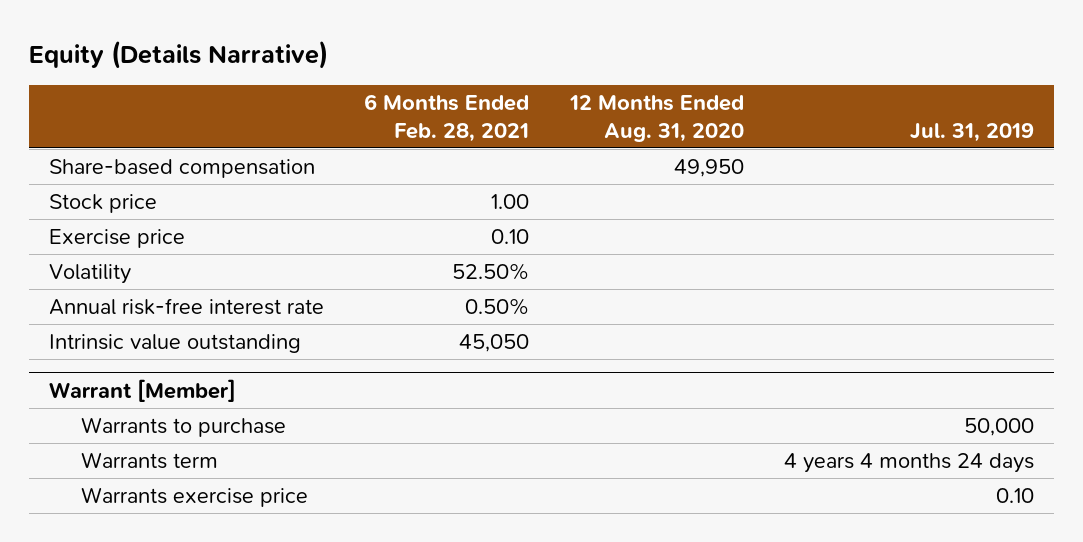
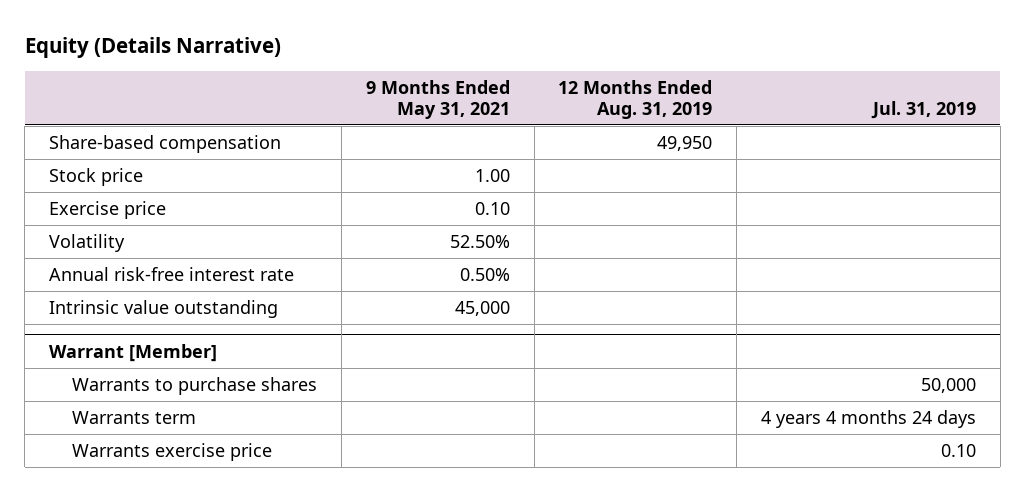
[364,94,530,142] 6 Months Ended Feb. 28, 2021 -> none
[568,95,744,142] 12 Months Ended Aug. 31, 2020 -> none
none -> [365,79,510,119] 9 Months Ended May 31, 2021
none -> [558,79,713,119] 12 Months Ended Aug. 31, 2019
[81,417,287,438] Warrants to purchase -> [72,376,318,395] Warrants to purchase shares

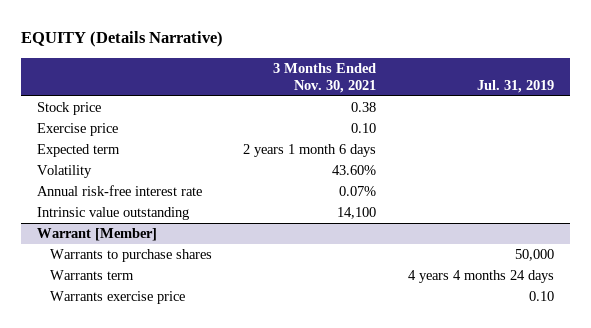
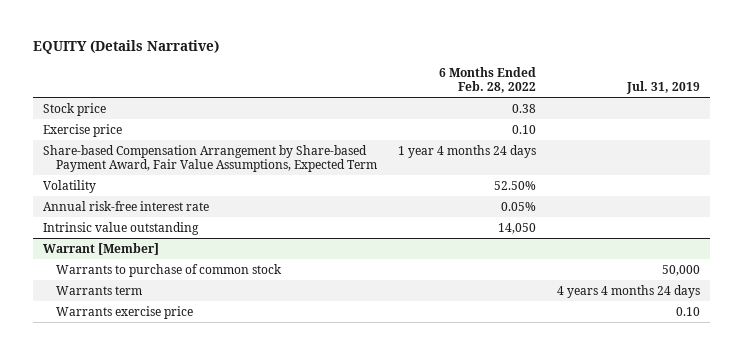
[273,63,377,94] 3 Months Ended Nov. 30, 2021 -> none
none -> [439,67,537,94] 6 Months Ended Feb. 28, 2022
[36,144,120,158] Expected term -> [42,144,378,172] Share-based Compensation Arrangement by Share-based Payment Award, Fair Value Assumptions, Expected Term
[49,249,212,263] Warrants to purchase shares -> [56,263,283,277] Warrants to purchase of common stock

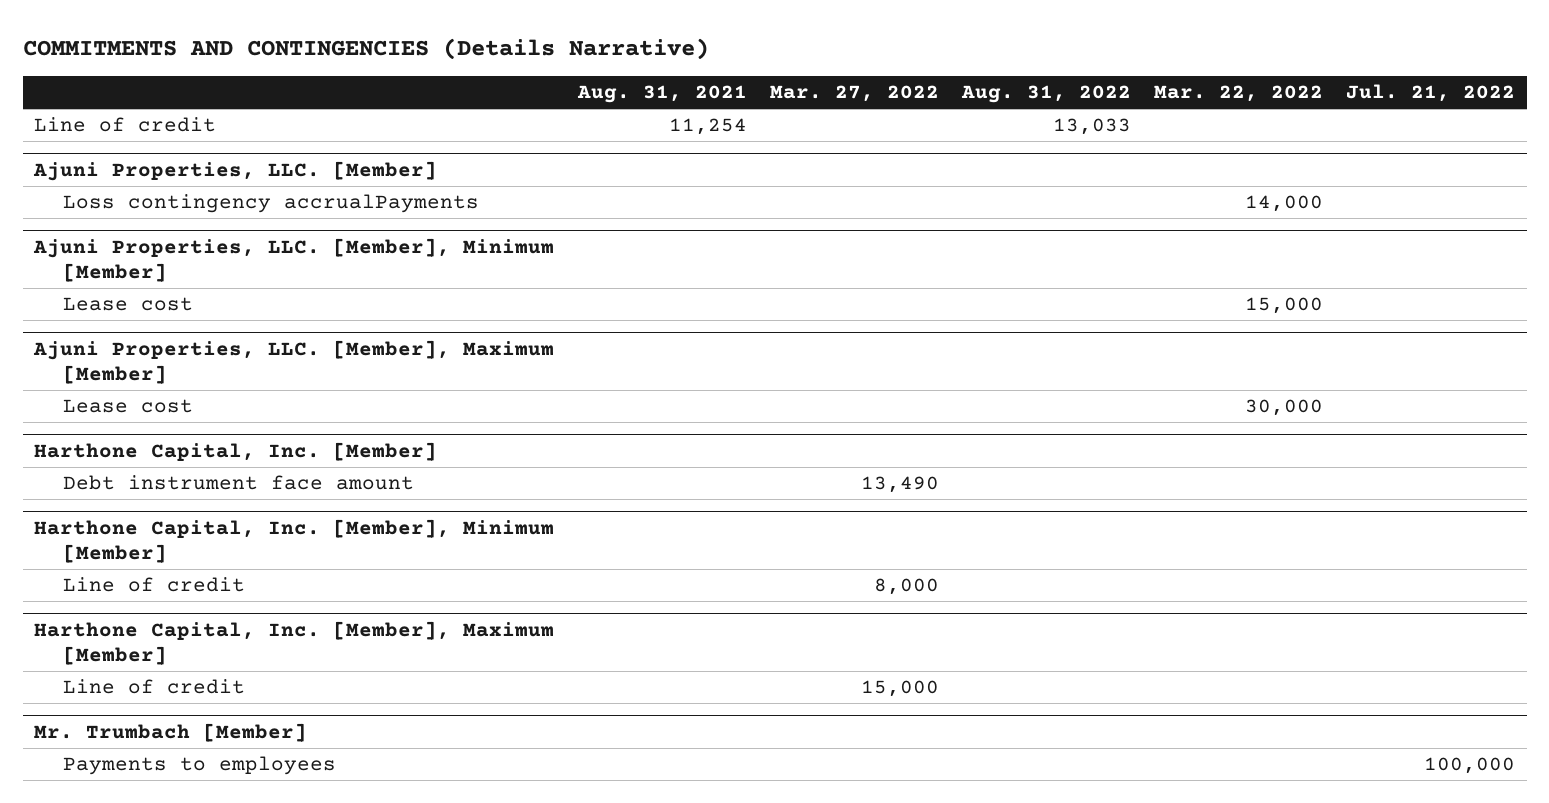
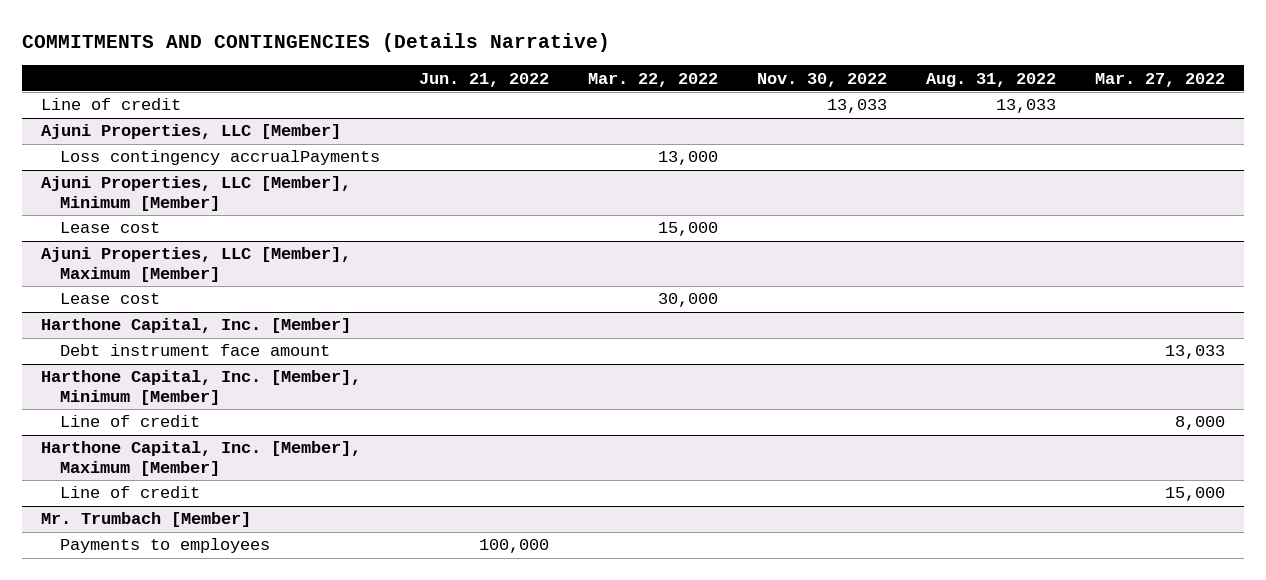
[576,85,747,104] Aug. 31, 2021 -> none
[1346,84,1516,103] Jul. 21, 2022 -> none
none -> [419,72,550,87] Jun. 21, 2022
none -> [756,72,887,87] Nov. 30, 2022
[33,160,438,181] Ajuni Properties, LLC. [Member] -> [41,124,342,140] Ajuni Properties, LLC [Member]
[1244,195,1323,213] 14,000 -> [658,151,719,166] 13,000
[33,237,555,283] Ajuni Properties, LLC. [Member], Minimum [Member] -> [41,176,352,212] Ajuni Properties, LLC [Member], Minimum [Member]
[33,339,555,385] Ajuni Properties, LLC. [Member], Maximum [Member] -> [41,247,352,283] Ajuni Properties, LLC [Member], Maximum [Member]
[860,476,939,494] 13,490 -> [1164,345,1225,360] 13,033

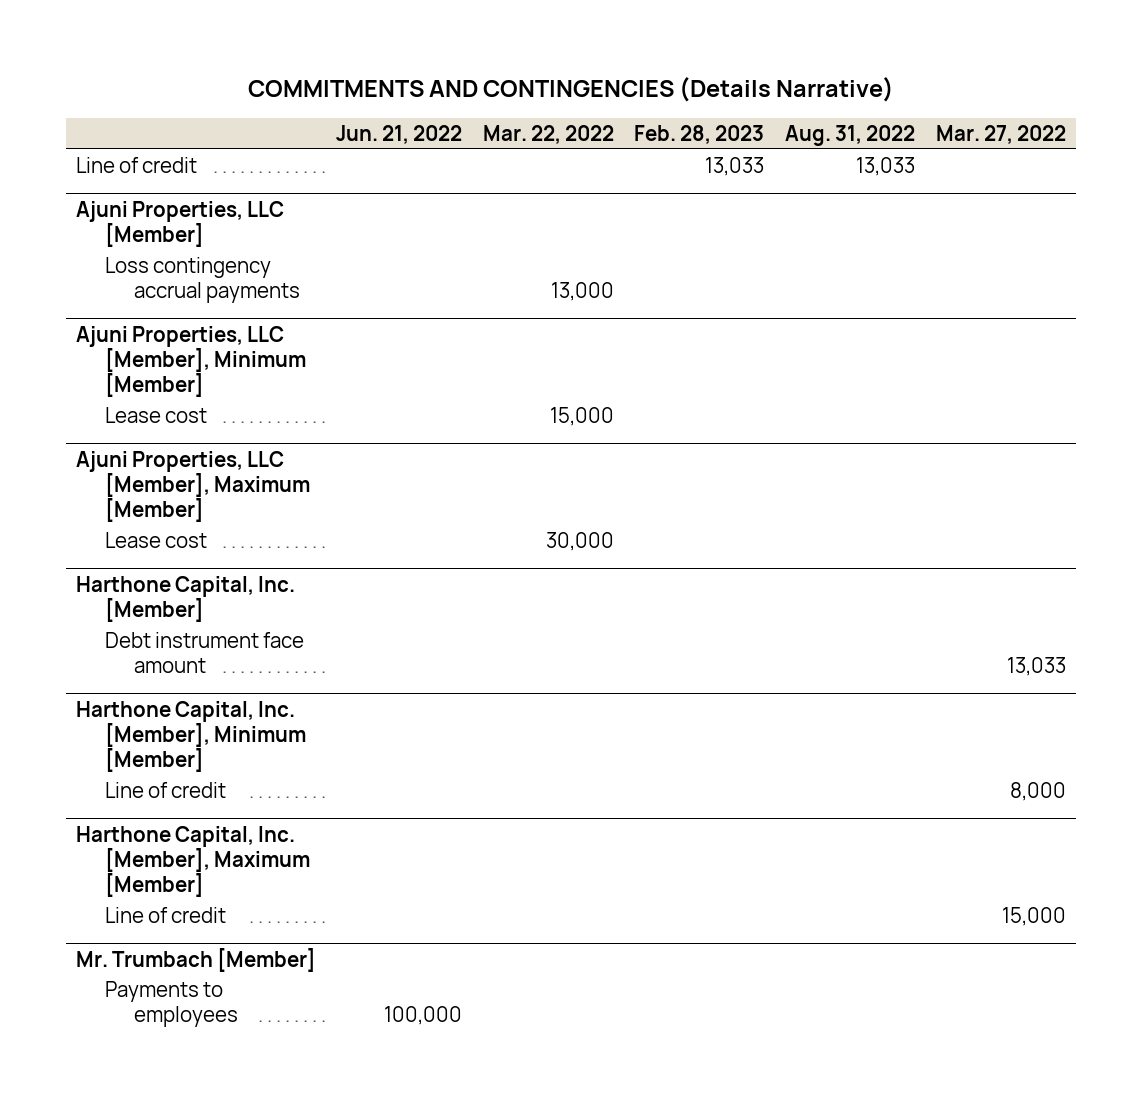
[756,72,887,87] Nov. 30, 2022 -> none
none -> [634,124,765,144] Feb. 28, 2023
[60,150,381,166] Loss contingency accrualPayments -> [104,256,301,304] Loss contingency accrual payments

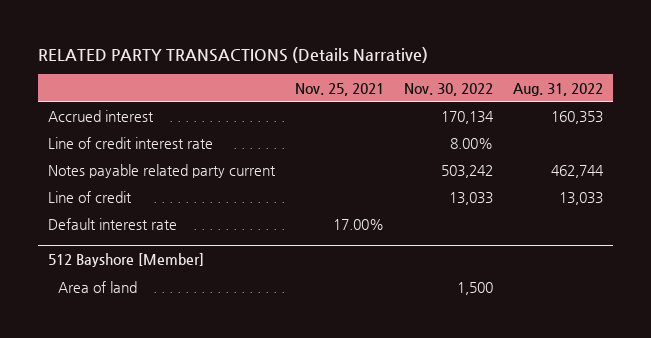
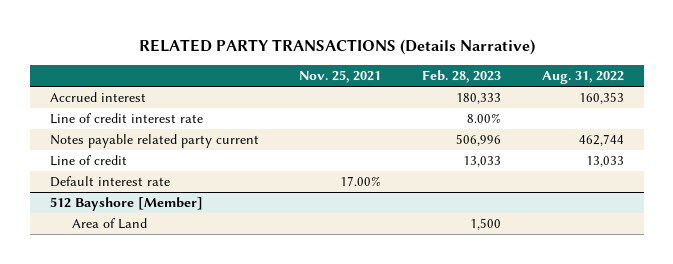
[403,82,493,96] Nov. 30, 2022 -> none
none -> [421,70,501,84] Feb. 28, 2023
[58,280,138,293] Area of land -> [72,218,148,230] Area of Land

